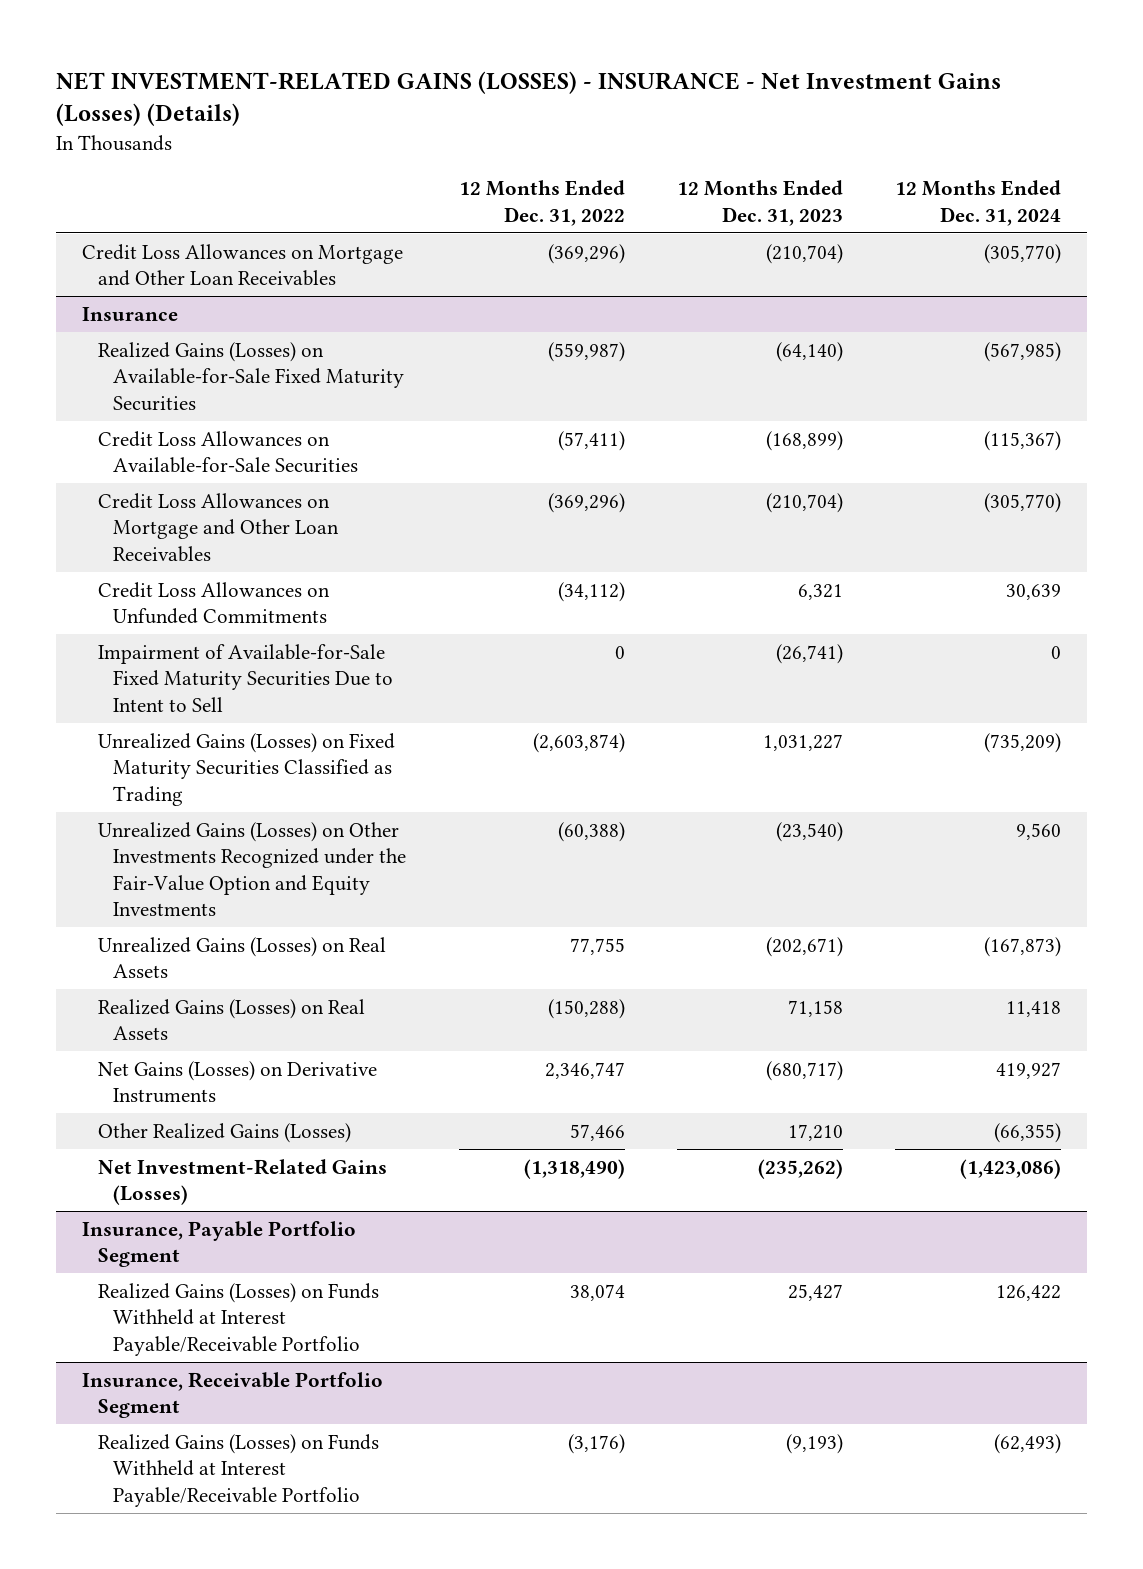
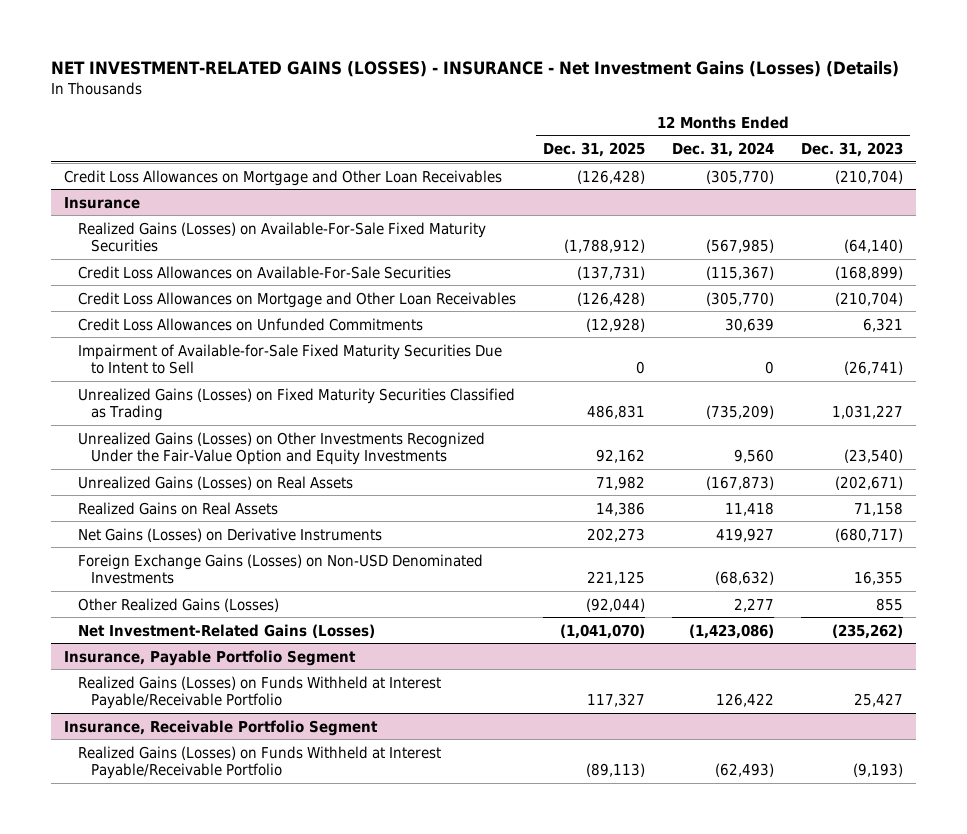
[458,180,625,226] 12 Months Ended Dec. 31, 2022 -> none
none -> [542,142,645,158] Dec. 31, 2025
[97,341,405,411] Realized Gains (Losses) on Available-for-Sale Fixed Maturity Securities -> [77,221,486,253] Realized Gains (Losses) on Available-For-Sale Fixed Maturity Securities
[97,430,359,474] Credit Loss Allowances on Available-for-Sale Securities -> [77,265,451,279] Credit Loss Allowances on Available-For-Sale Securities
[97,821,407,917] Unrealized Gains (Losses) on Other Investments Recognized under the Fair-Value Option and Equity Investments -> [77,431,485,466] Unrealized Gains (Losses) on Other Investments Recognized Under the Fair-Value Option and Equity Investments
[97,998,365,1041] Realized Gains (Losses) on Real Assets -> [77,501,278,515] Realized Gains on Real Assets
none -> [77,553,483,585] Foreign Exchange Gains (Losses) on Non-USD Denominated Investments
[787,1123,843,1141] 17,210 -> [875,597,903,611] 855
[993,1122,1061,1143] (66,355) -> [733,597,774,612] 2,277

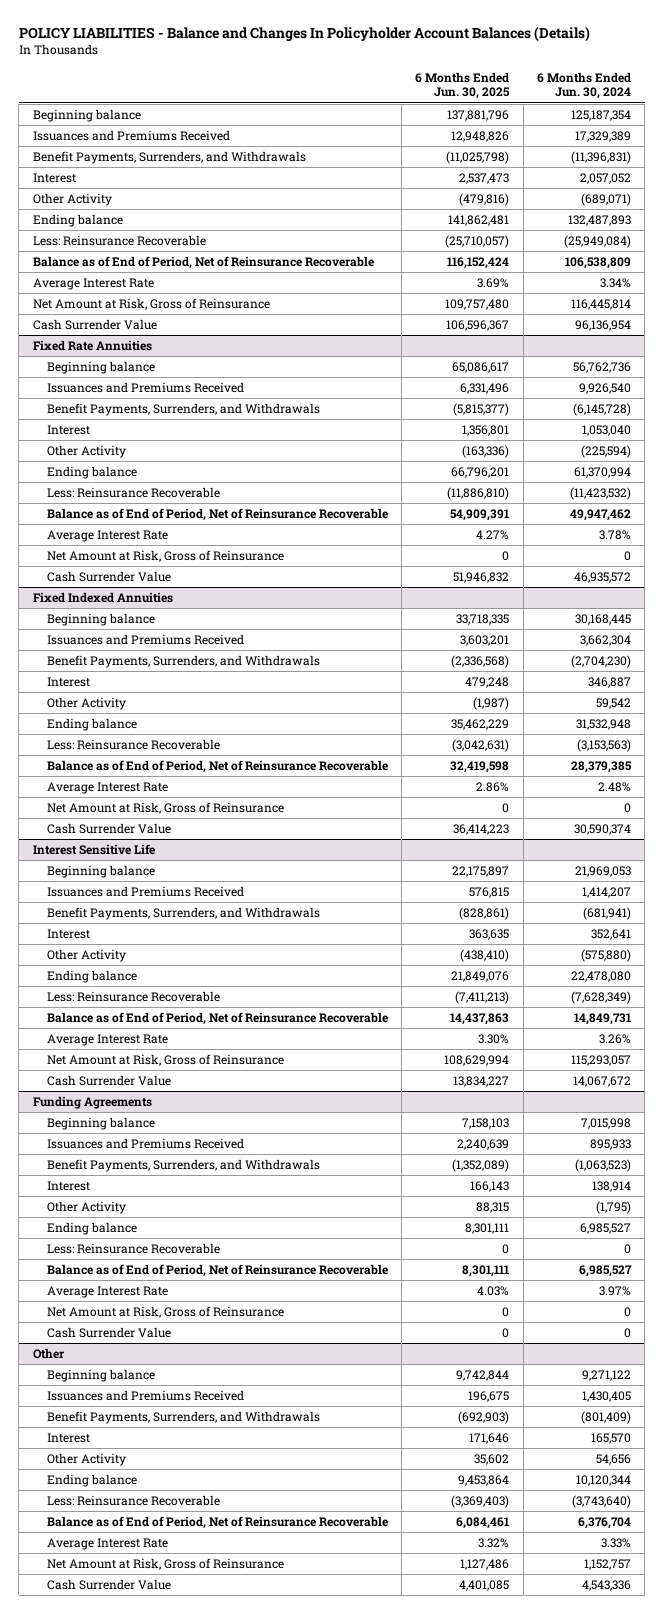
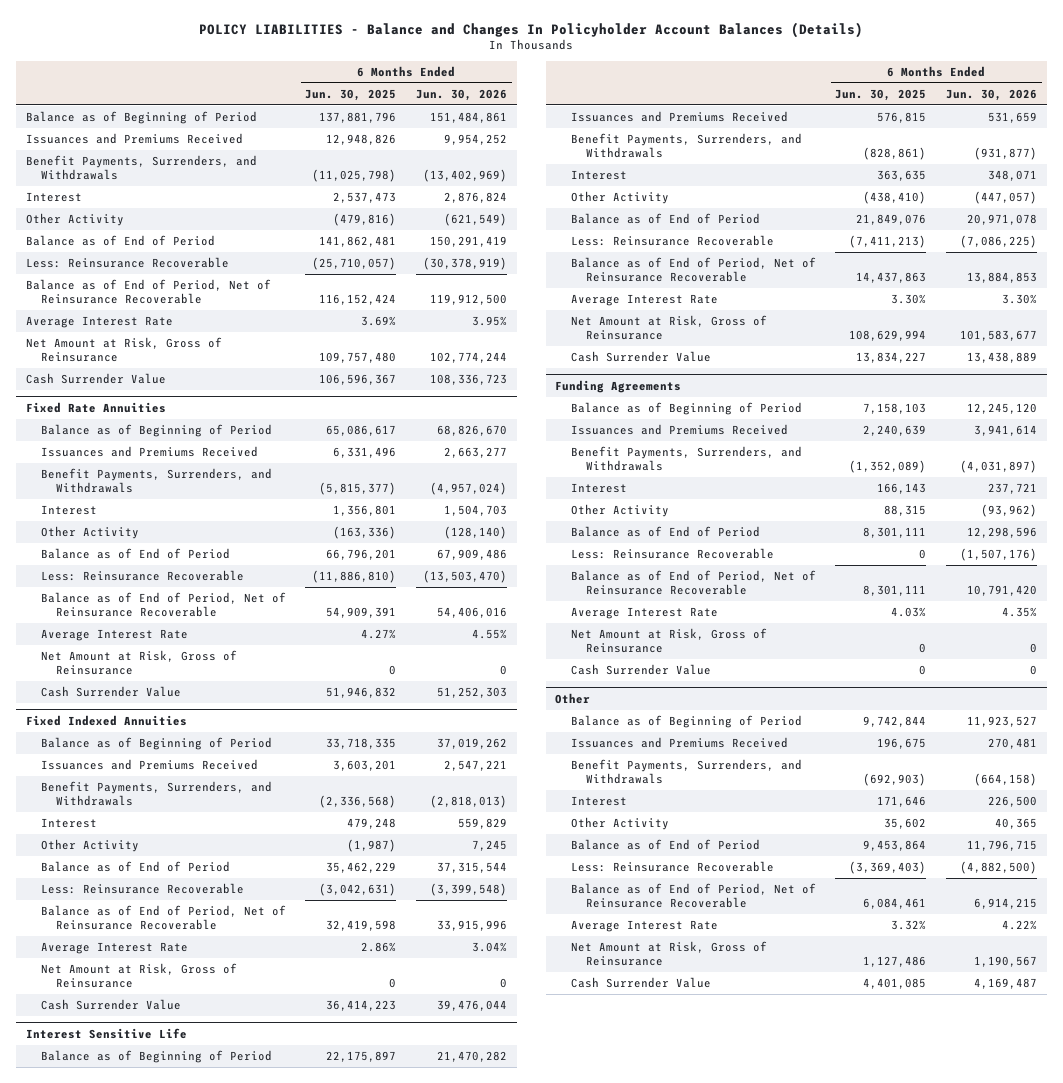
[537,71,632,100] 6 Months Ended Jun. 30, 2024 -> none
none -> [416,88,508,101] Jun. 30, 2026
[32,109,141,123] Beginning balance -> [25,110,257,124] Balance as of Beginning of Period
[32,214,123,228] Ending balance -> [25,234,215,246] Balance as of End of Period
[46,361,155,375] Beginning balance -> [40,423,272,437] Balance as of Beginning of Period
[46,466,137,480] Ending balance -> [40,547,230,559] Balance as of End of Period
[46,613,155,627] Beginning balance -> [40,736,272,750] Balance as of Beginning of Period
[46,718,137,732] Ending balance -> [40,860,230,872] Balance as of End of Period
[46,865,155,879] Beginning balance -> [40,1049,272,1063] Balance as of Beginning of Period
[46,970,137,984] Ending balance -> [570,212,760,224] Balance as of End of Period
[46,1117,155,1131] Beginning balance -> [570,401,802,415] Balance as of Beginning of Period
[46,1222,137,1236] Ending balance -> [570,525,760,537] Balance as of End of Period
[46,1369,155,1383] Beginning balance -> [570,714,802,728] Balance as of Beginning of Period
[46,1474,137,1488] Ending balance -> [570,838,760,850] Balance as of End of Period

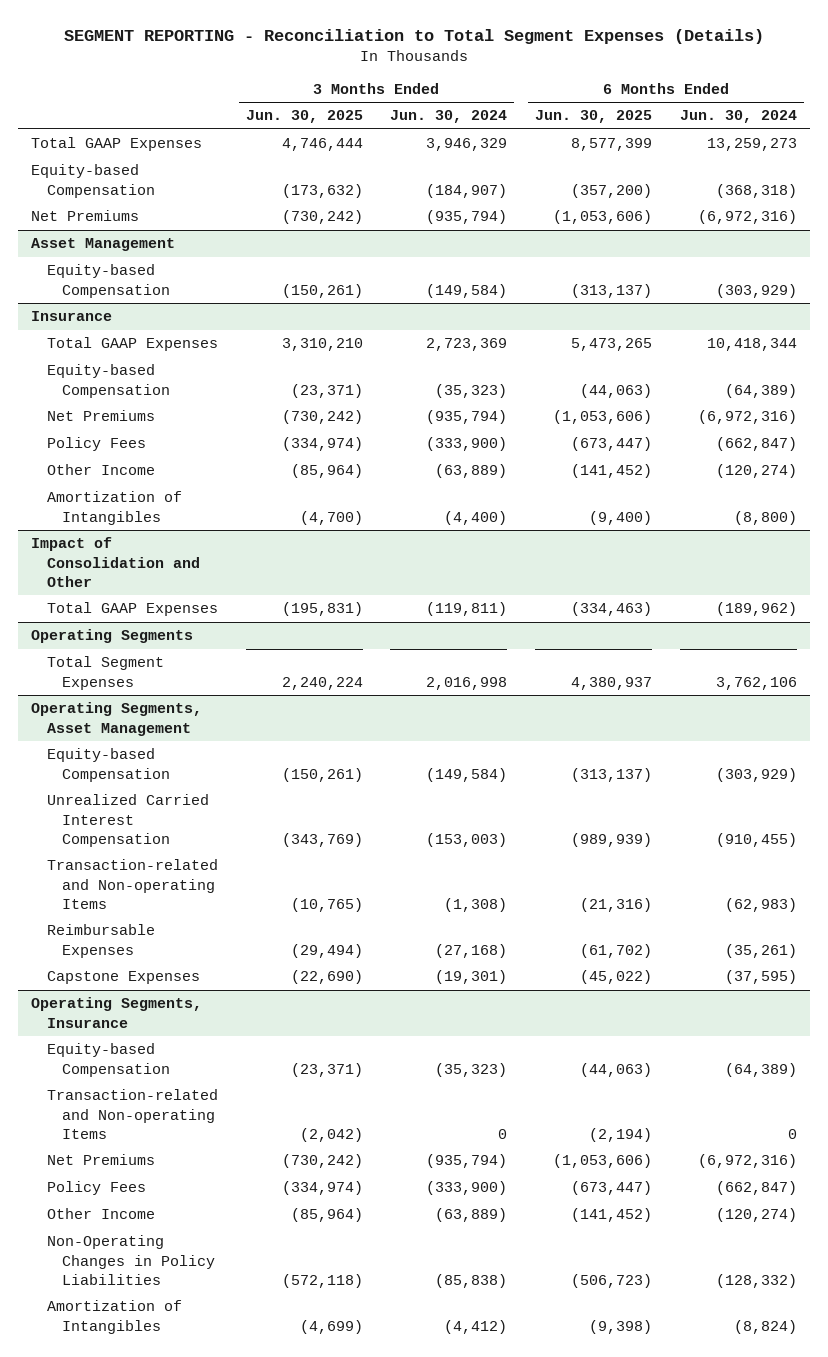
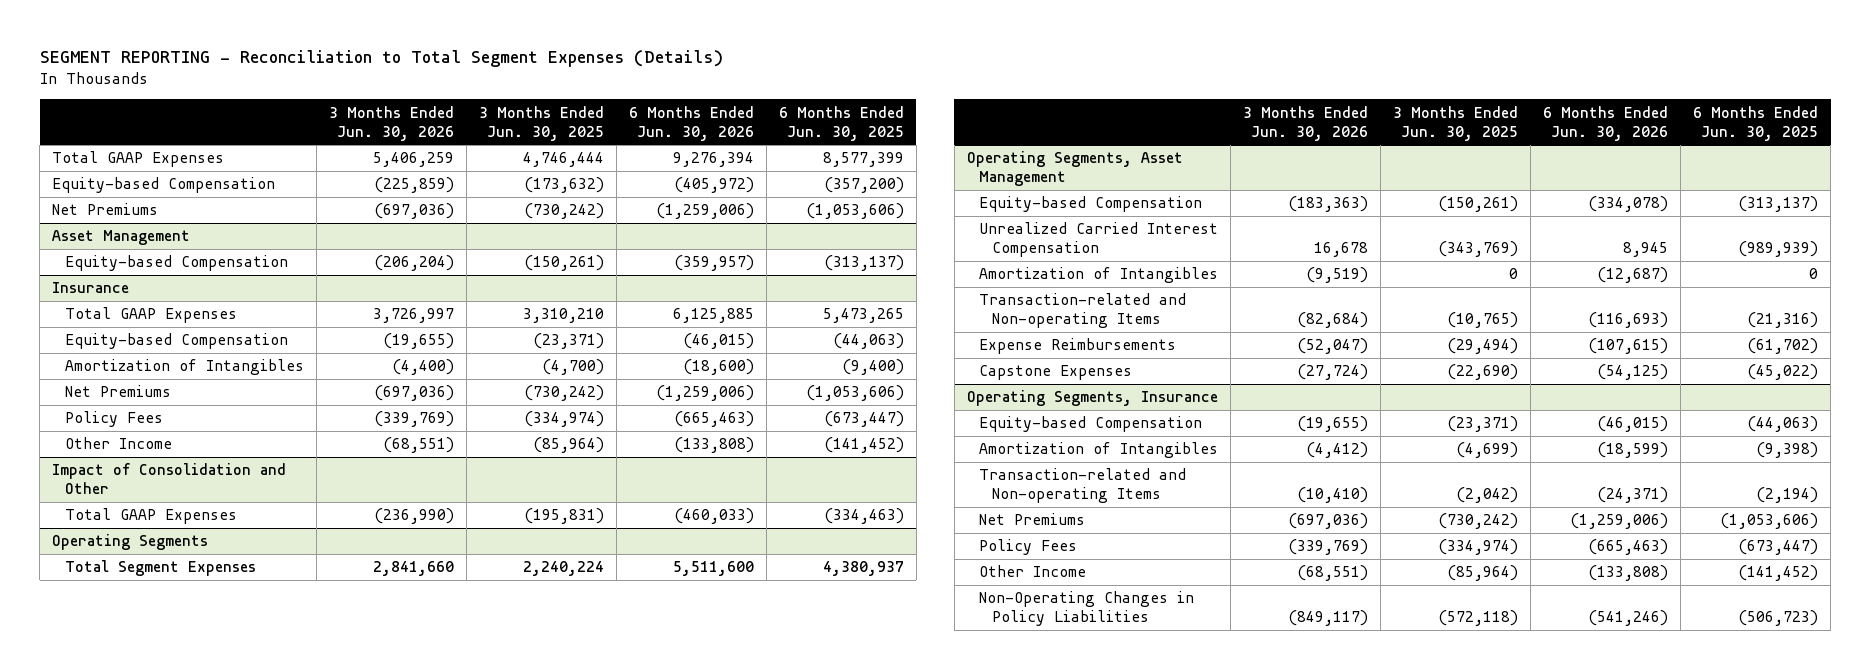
[390,110,508,124] Jun. 30, 2024 -> none
[679,110,797,124] Jun. 30, 2024 -> none
none -> [328,105,454,141] 3 Months Ended Jun. 30, 2026
none -> [628,105,754,141] 6 Months Ended Jun. 30, 2026
[46,491,182,525] Amortization of Intangibles -> [64,359,304,376] Amortization of Intangibles
none -> [979,267,1219,284] Amortization of Intangibles
[46,924,155,958] Reimbursable Expenses -> [979,338,1177,355] Expense Reimbursements
[46,1300,182,1334] Amortization of Intangibles -> [979,442,1219,459] Amortization of Intangibles

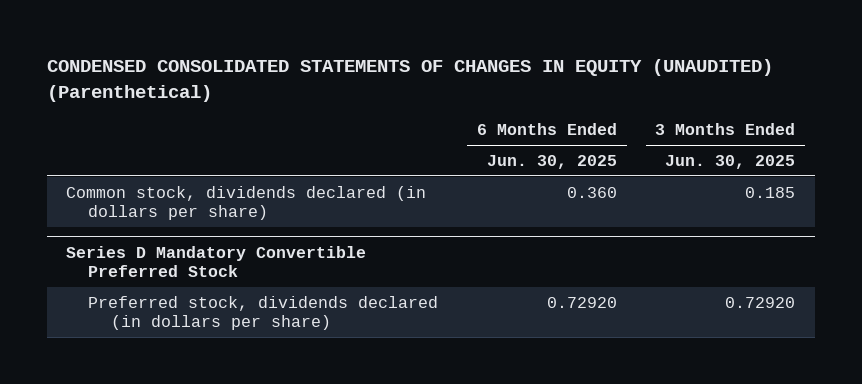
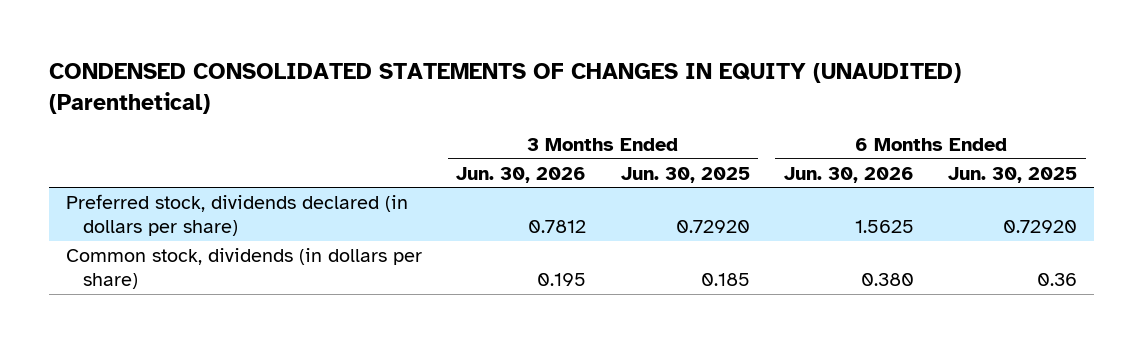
none -> [456,166,587,183] Jun. 30, 2026
none -> [783,166,914,183] Jun. 30, 2026
[66,185,427,221] Common stock, dividends declared (in dollars per share) -> none
[66,245,367,278] Series D Mandatory Convertible Preferred Stock -> none
none -> [66,248,423,289] Common stock, dividends (in dollars per share)

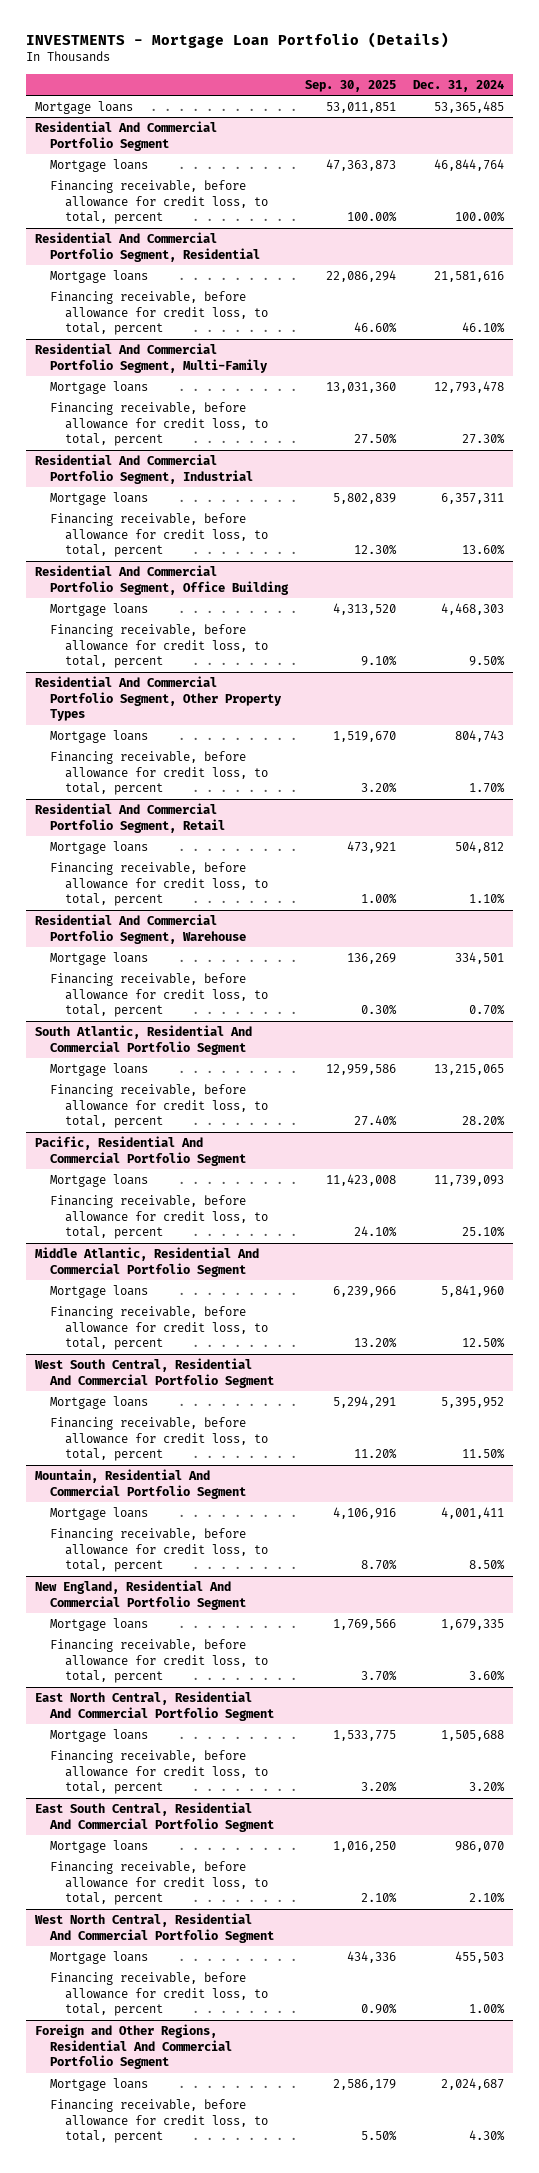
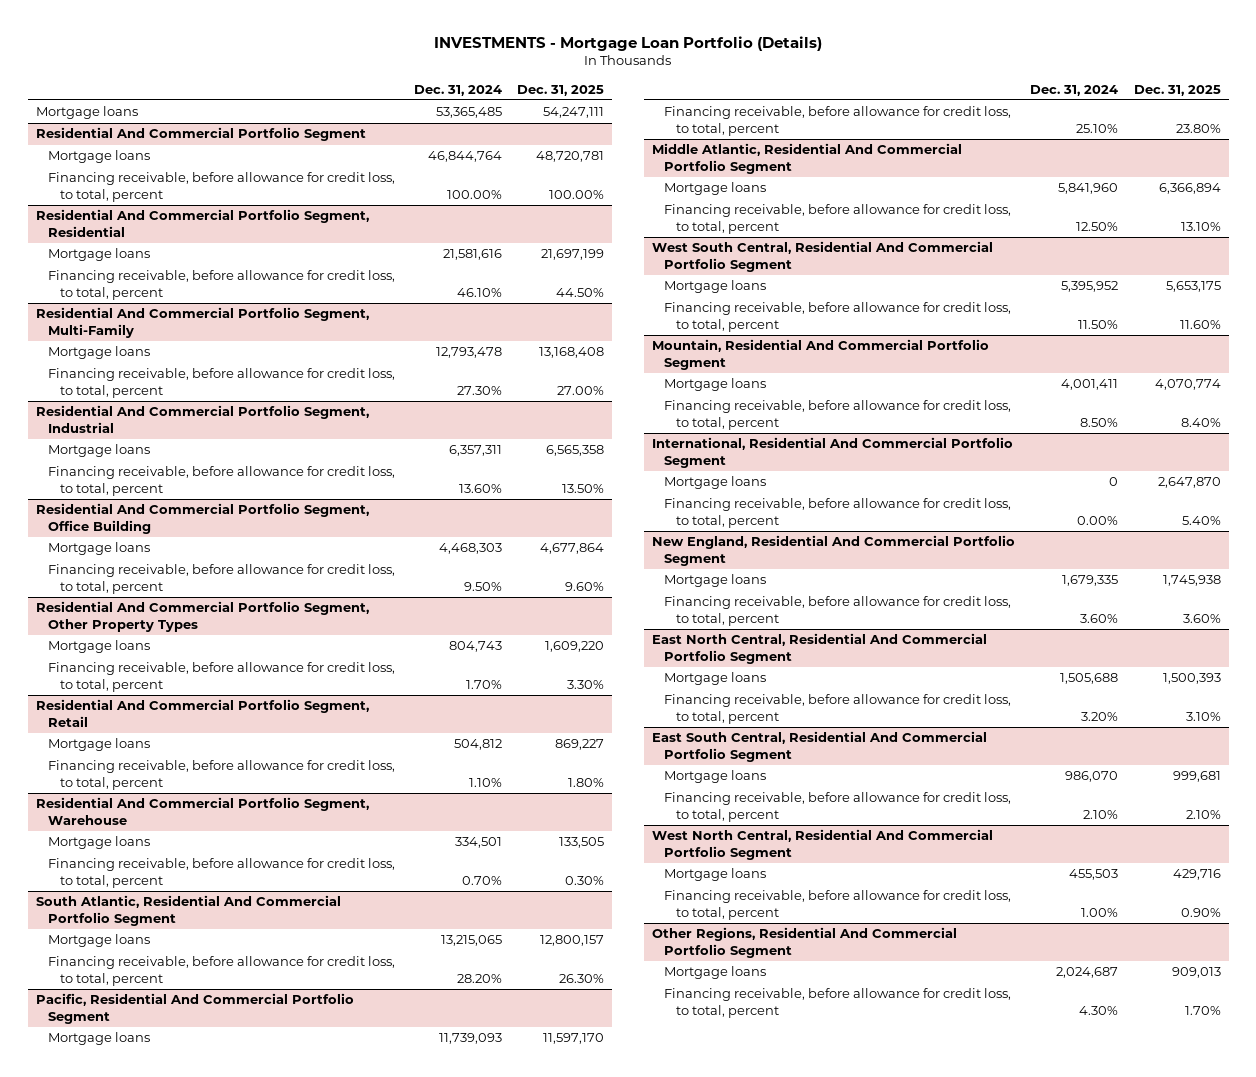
[305,79,397,92] Sep. 30, 2025 -> none
none -> [517,84,605,96] Dec. 31, 2025
none -> [652,437,1014,468] International, Residential And Commercial Portfolio Segment
none -> [664,476,767,490] Mortgage loans
none -> [664,498,1012,528] Financing receivable, before allowance for credit loss, to total, percent
[34,2023,233,2070] Foreign and Other Regions, Residential And Commercial Portfolio Segment -> [652,927,958,958] Other Regions, Residential And Commercial Portfolio Segment

